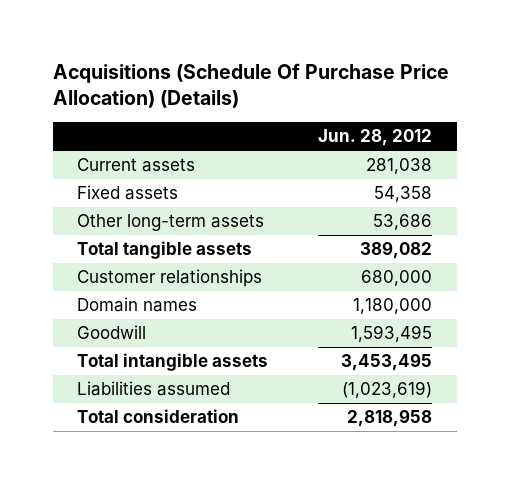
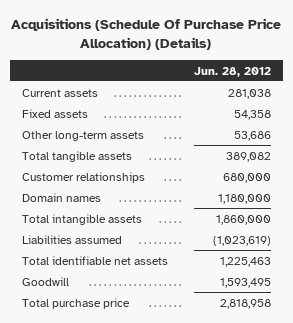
[340,353,432,372] 3,453,495 -> [215,214,271,225] 1,860,000
none -> [22,255,169,265] Total identifiable net assets
[77,325,147,340] Goodwill -> [22,276,70,286] Goodwill
[77,409,240,424] Total consideration -> [22,297,131,309] Total purchase price

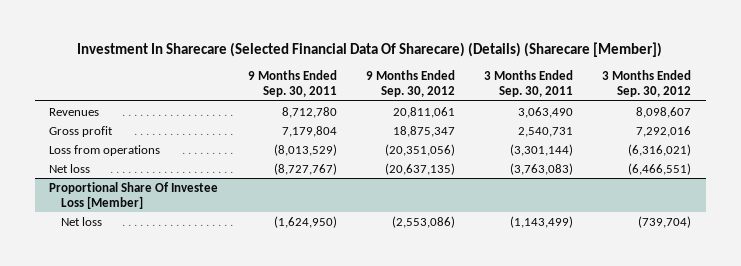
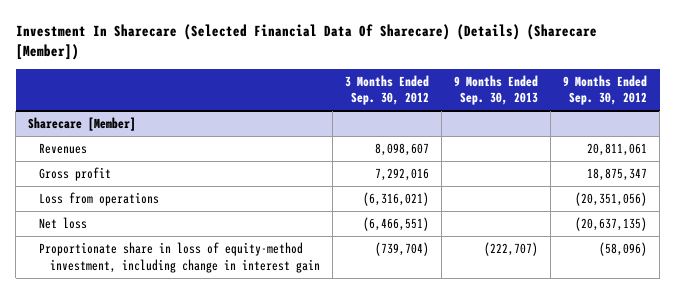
[247,70,337,98] 9 Months Ended Sep. 30, 2011 -> none
[484,70,574,98] 3 Months Ended Sep. 30, 2011 -> none
none -> [454,74,539,106] 9 Months Ended Sep. 30, 2013
none -> [28,117,137,132] Sharecare [Member]
[49,181,219,209] Proportional Share Of Investee Loss [Member] -> none
[60,216,102,226] Net loss -> none
none -> [39,242,321,273] Proportionate share in loss of equity-method investment, including change in interest gain

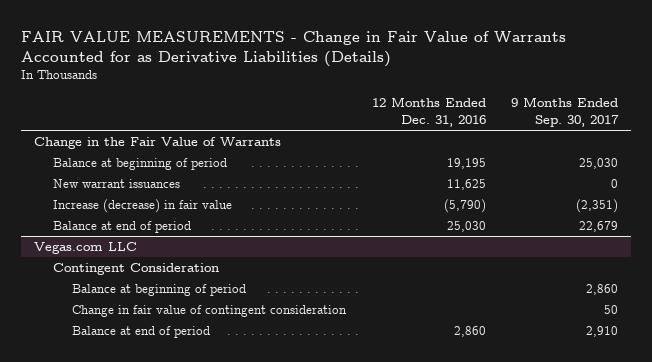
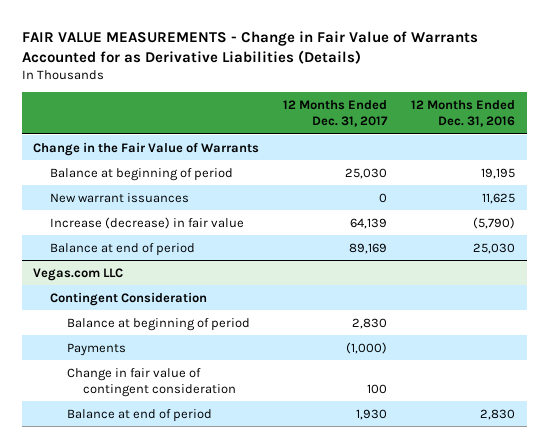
[511,97,620,127] 9 Months Ended Sep. 30, 2017 -> none
none -> [283,99,389,128] 12 Months Ended Dec. 31, 2017
none -> [66,342,126,356] Payments
[453,326,486,338] 2,860 -> [479,408,515,420] 2,830

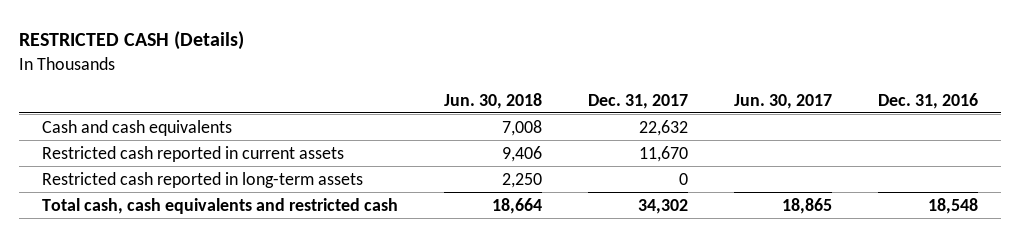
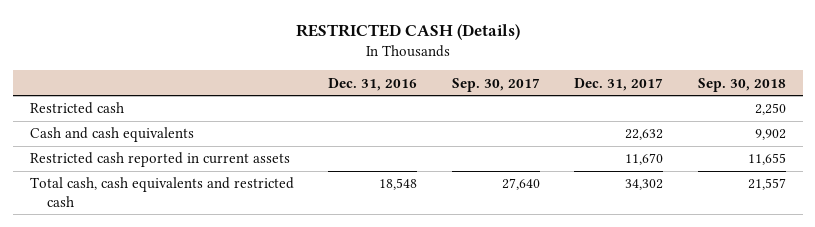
[444,92,543,109] Jun. 30, 2018 -> none
[734,93,833,109] Jun. 30, 2017 -> none
none -> [451,77,540,92] Sep. 30, 2017
none -> [697,77,786,92] Sep. 30, 2018
none -> [29,102,124,115] Restricted cash
[41,171,363,188] Restricted cash reported in long-term assets -> none

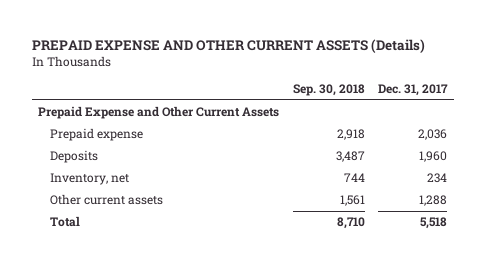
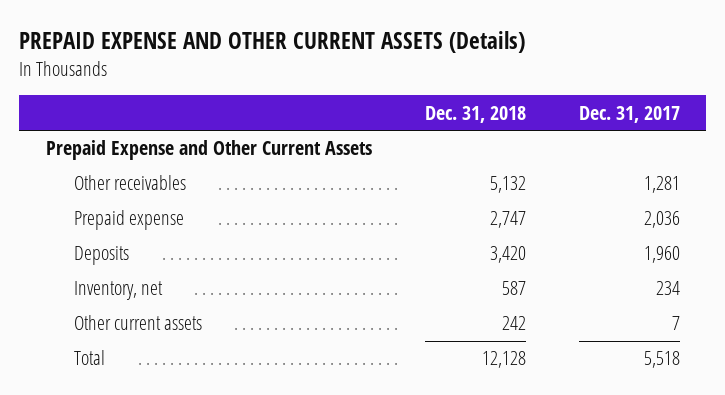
[292,84,365,97] Sep. 30, 2018 -> none
none -> [424,105,526,123] Dec. 31, 2018
none -> [74,175,187,191] Other receivables
[419,195,448,207] 1,288 -> [671,316,680,331] 7

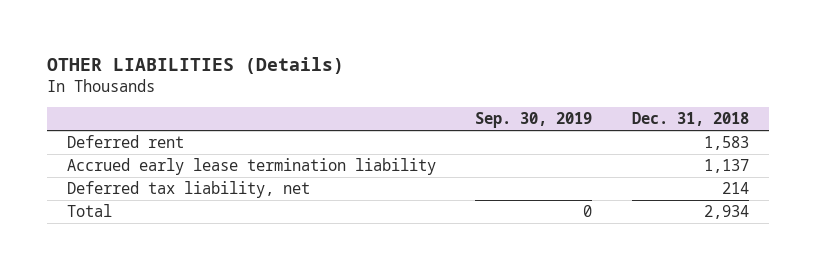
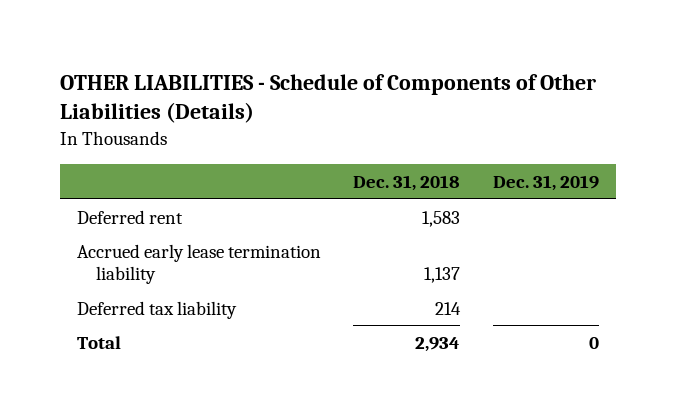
[46,56,344,74] OTHER LIABILITIES (Details) -> [60,73,597,124] OTHER LIABILITIES - Schedule of Components of Other Liabilities (Details)
[475,112,593,129] Sep. 30, 2019 -> none
none -> [493,175,600,192] Dec. 31, 2019
[66,181,310,199] Deferred tax liability, net -> [76,300,237,319] Deferred tax liability

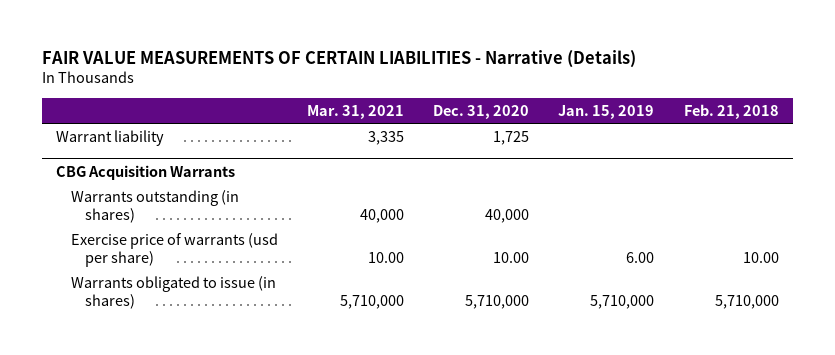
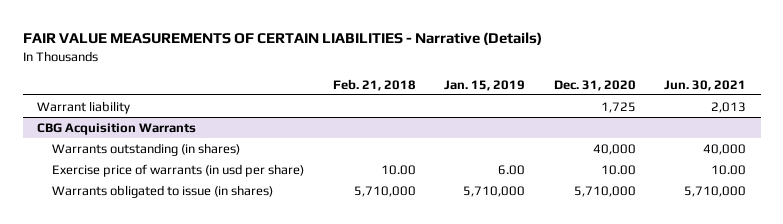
[307,104,405,119] Mar. 31, 2021 -> none
none -> [664,79,747,91] Jun. 30, 2021
[70,233,278,267] Exercise price of warrants (usd per share) -> [52,163,305,177] Exercise price of warrants (in usd per share)

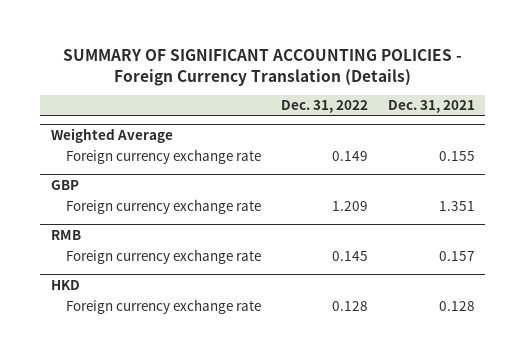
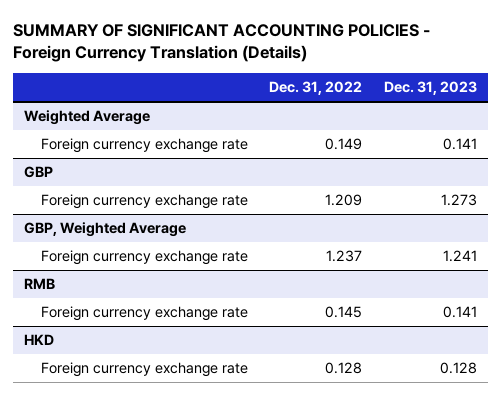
[388,100,476,114] Dec. 31, 2021 -> none
none -> [384,81,478,96] Dec. 31, 2023
none -> [23,222,186,238] GBP, Weighted Average
none -> [40,250,248,266] Foreign currency exchange rate

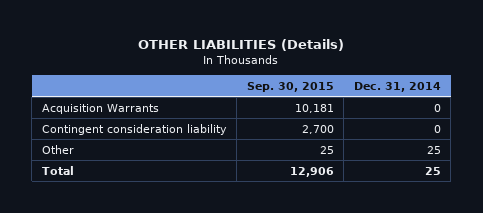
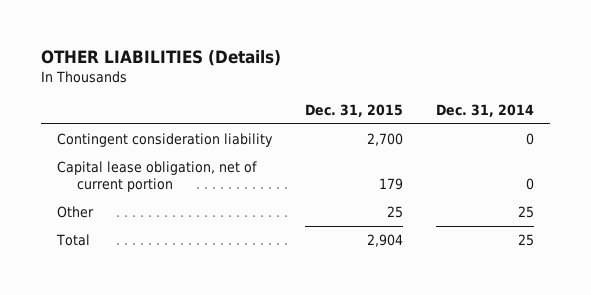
[246,81,334,92] Sep. 30, 2015 -> none
none -> [304,104,403,118] Dec. 31, 2015
[41,103,159,114] Acquisition Warrants -> none
none -> [56,161,257,193] Capital lease obligation, net of current portion

